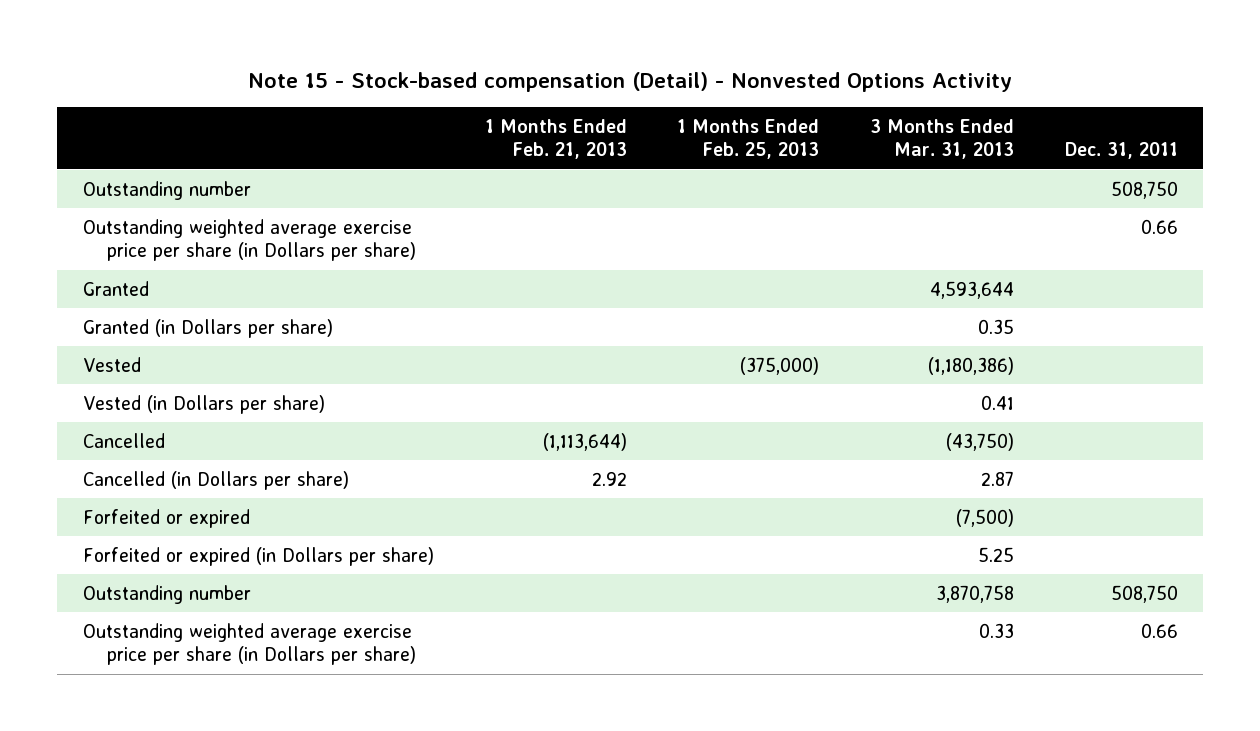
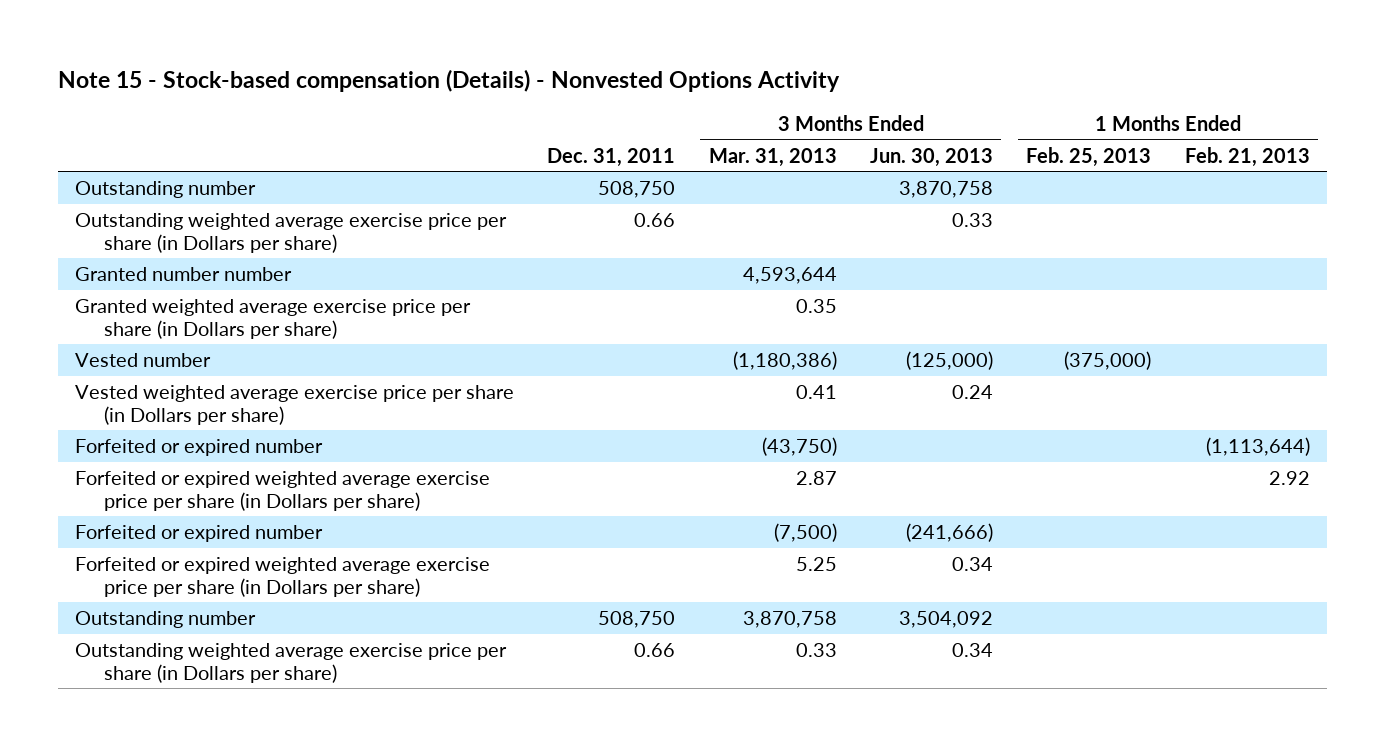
[248,71,1013,92] Note 15 - Stock-based compensation (Detail) - Nonvested Options Activity -> [57,69,840,93] Note 15 - Stock-based compensation (Details) - Nonvested Options Activity
none -> [869,147,993,167] Jun. 30, 2013
[82,280,149,296] Granted -> [74,266,292,281] Granted number number
[82,318,333,338] Granted (in Dollars per share) -> [74,298,471,339] Granted weighted average exercise price per share (in Dollars per share)
[82,356,141,372] Vested -> [74,352,211,367] Vested number
[82,394,325,414] Vested (in Dollars per share) -> [74,384,514,425] Vested weighted average exercise price per share (in Dollars per share)
[82,432,165,448] Cancelled -> [74,438,323,456] Forfeited or expired number
[82,470,349,490] Cancelled (in Dollars per share) -> [74,470,490,511] Forfeited or expired weighted average exercise price per share (in Dollars per share)
[82,508,250,528] Forfeited or expired -> [74,524,323,542] Forfeited or expired number
[82,546,434,566] Forfeited or expired (in Dollars per share) -> [74,556,490,597] Forfeited or expired weighted average exercise price per share (in Dollars per share)

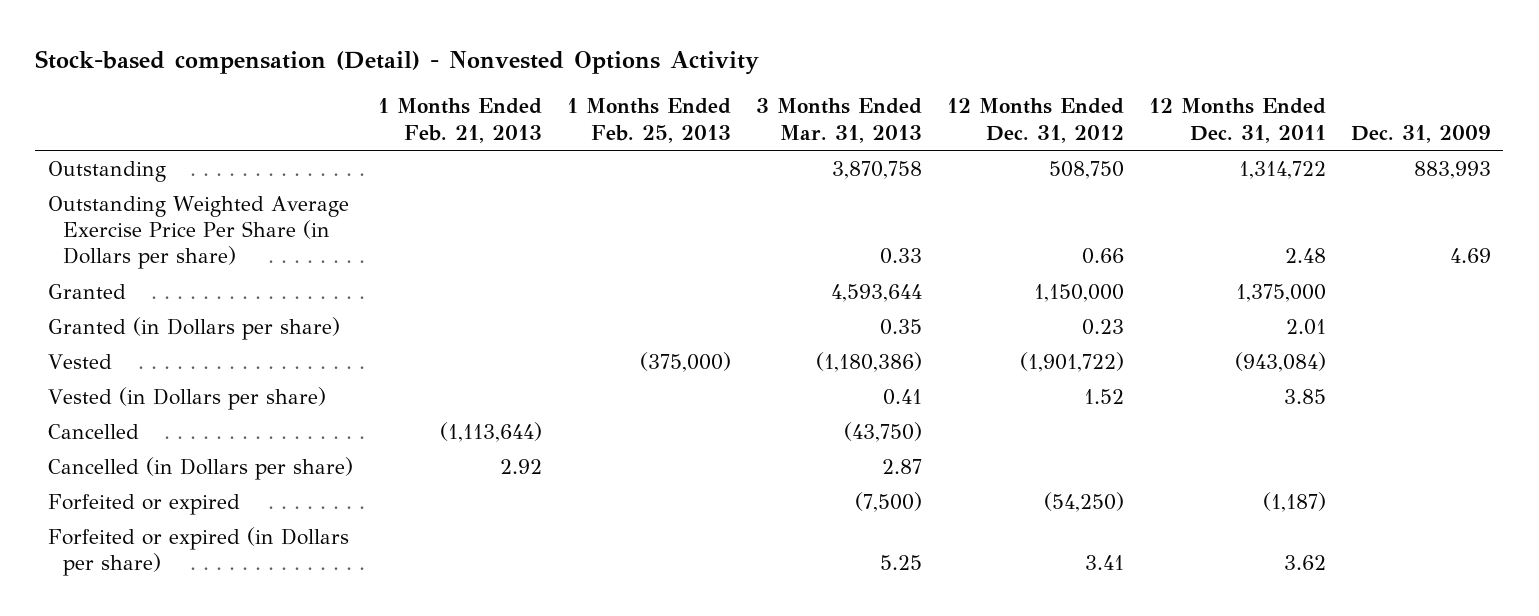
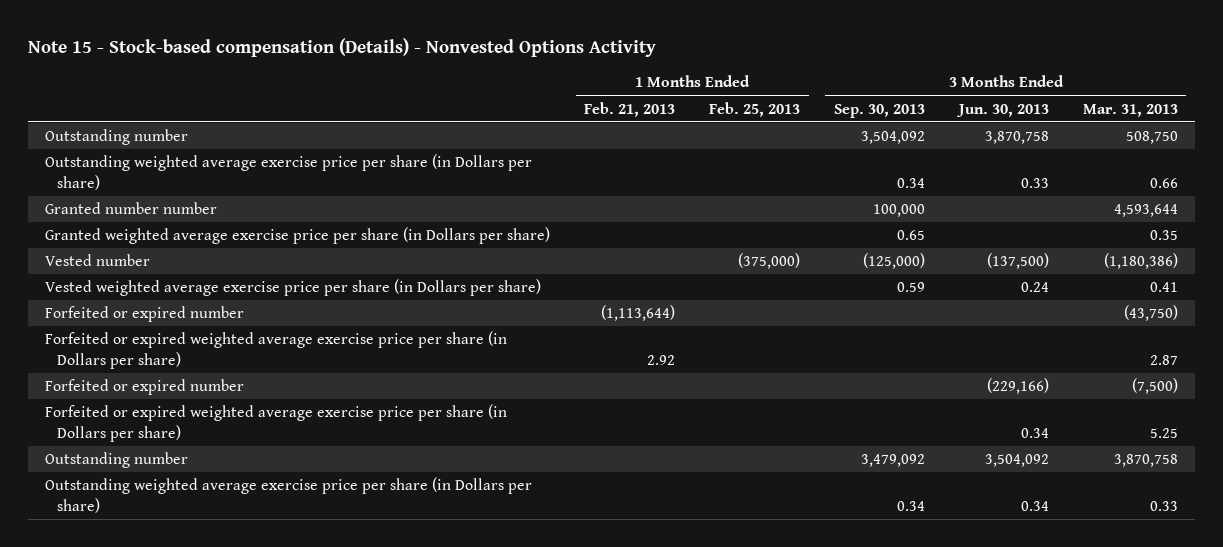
[35,49,760,75] Stock-based compensation (Detail) - Nonvested Options Activity -> [28,38,657,58] Note 15 - Stock-based compensation (Details) - Nonvested Options Activity
[946,98,1124,143] 12 Months Ended Dec. 31, 2012 -> none
[1148,98,1326,143] 12 Months Ended Dec. 31, 2011 -> none
[1350,124,1491,143] Dec. 31, 2009 -> none
none -> [833,103,925,118] Sep. 30, 2013
none -> [955,103,1049,117] Jun. 30, 2013
[47,160,166,182] Outstanding -> [45,129,189,146] Outstanding number
[831,160,922,179] 3,870,758 -> [1125,131,1178,145] 508,750
[47,195,349,270] Outstanding Weighted Average Exercise Price Per Share (in Dollars per share) -> [45,154,533,190] Outstanding weighted average exercise price per share (in Dollars per share)
[879,248,922,265] 0.33 -> [1149,177,1178,188] 0.66
[47,283,126,299] Granted -> [45,202,218,215] Granted number number
[47,316,340,340] Granted (in Dollars per share) -> [45,227,551,245] Granted weighted average exercise price per share (in Dollars per share)
[47,353,112,369] Vested -> [45,254,151,267] Vested number
[47,386,326,410] Vested (in Dollars per share) -> [45,279,542,297] Vested weighted average exercise price per share (in Dollars per share)
[47,423,139,439] Cancelled -> [45,306,245,323] Forfeited or expired number
[47,456,353,480] Cancelled (in Dollars per share) -> [45,331,508,369] Forfeited or expired weighted average exercise price per share (in Dollars per share)
[47,493,240,515] Forfeited or expired -> [45,379,245,396] Forfeited or expired number
[47,526,349,577] Forfeited or expired (in Dollars per share) -> [45,404,508,442] Forfeited or expired weighted average exercise price per share (in Dollars per share)
none -> [45,452,189,469] Outstanding number
none -> [45,477,533,513] Outstanding weighted average exercise price per share (in Dollars per share)

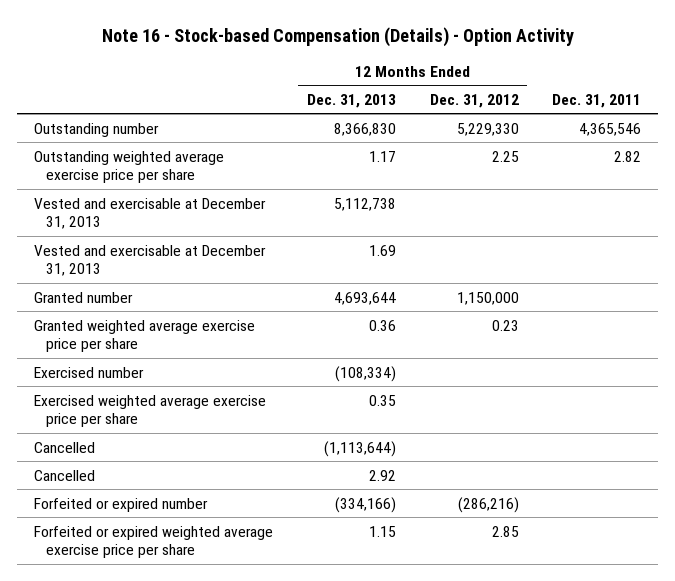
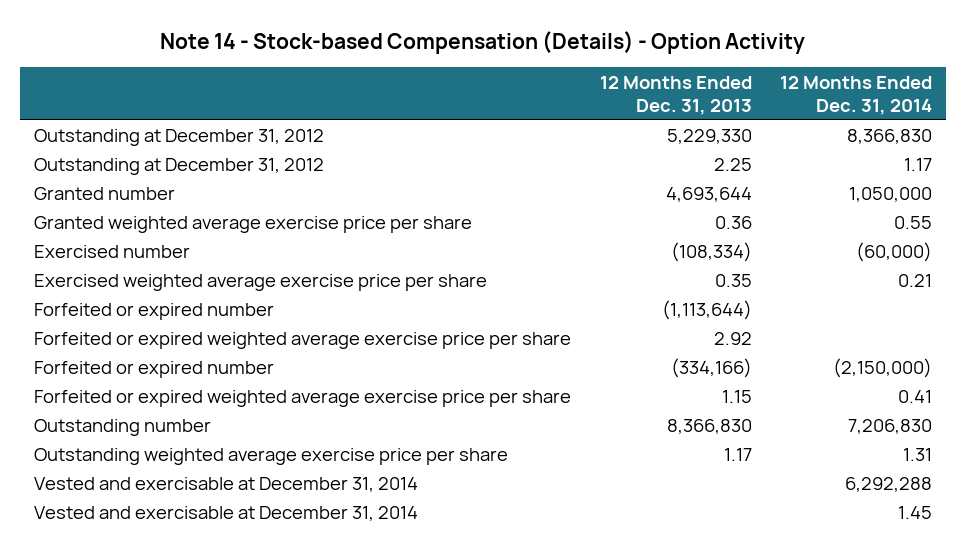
[101,26,574,47] Note 16 - Stock-based Compensation (Details) - Option Activity -> [160,31,806,55] Note 14 - Stock-based Compensation (Details) - Option Activity
[429,93,519,108] Dec. 31, 2012 -> none
[552,93,642,108] Dec. 31, 2011 -> none
none -> [779,75,932,115] 12 Months Ended Dec. 31, 2014
[34,197,267,230] Vested and exercisable at December 31, 2013 -> none
[34,244,267,277] Vested and exercisable at December 31, 2013 -> none
none -> [34,129,325,147] Outstanding at December 31, 2012
none -> [34,158,325,176] Outstanding at December 31, 2012
[34,441,96,453] Cancelled -> [34,303,275,321] Forfeited or expired number
[34,469,96,481] Cancelled -> [34,332,572,350] Forfeited or expired weighted average exercise price per share
[34,122,160,137] Outstanding number -> [34,419,212,437] Outstanding number
[34,150,225,184] Outstanding weighted average exercise price per share -> [34,448,509,466] Outstanding weighted average exercise price per share
none -> [34,477,419,493] Vested and exercisable at December 31, 2014
none -> [34,506,419,522] Vested and exercisable at December 31, 2014

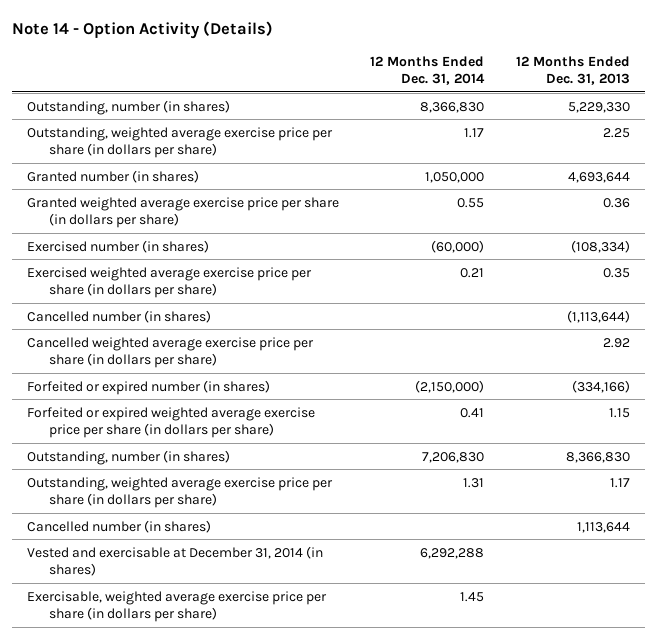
[160,31,806,55] Note 14 - Stock-based Compensation (Details) - Option Activity -> [11,20,273,39] Note 14 - Option Activity (Details)
[34,129,325,147] Outstanding at December 31, 2012 -> [27,99,231,115] Outstanding, number (in shares)
[34,158,325,176] Outstanding at December 31, 2012 -> [27,126,334,159] Outstanding, weighted average exercise price per share (in dollars per share)
[34,187,176,201] Granted number -> [27,169,200,183] Granted number (in shares)
[34,216,473,234] Granted weighted average exercise price per share -> [27,196,340,229] Granted weighted average exercise price per share (in dollars per share)
[34,245,191,259] Exercised number -> [27,239,210,253] Exercised number (in shares)
[34,274,488,292] Exercised weighted average exercise price per share -> [27,266,313,299] Exercised weighted average exercise price per share (in dollars per share)
[34,303,275,321] Forfeited or expired number -> [27,309,212,323] Cancelled number (in shares)
[34,332,572,350] Forfeited or expired weighted average exercise price per share -> [27,336,315,369] Cancelled weighted average exercise price per share (in dollars per share)
[34,361,275,379] Forfeited or expired number -> [27,379,271,395] Forfeited or expired number (in shares)
[34,390,572,408] Forfeited or expired weighted average exercise price per share -> [27,406,316,439] Forfeited or expired weighted average exercise price per share (in dollars per share)
[34,419,212,437] Outstanding number -> [27,449,231,465] Outstanding, number (in shares)
[34,448,509,466] Outstanding weighted average exercise price per share -> [27,476,334,509] Outstanding, weighted average exercise price per share (in dollars per share)
none -> [27,519,212,533] Cancelled number (in shares)
[34,477,419,493] Vested and exercisable at December 31, 2014 -> [27,545,324,577] Vested and exercisable at December 31, 2014 (in shares)
[34,506,419,522] Vested and exercisable at December 31, 2014 -> [27,590,328,623] Exercisable, weighted average exercise price per share (in dollars per share)

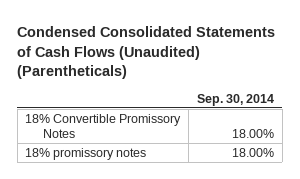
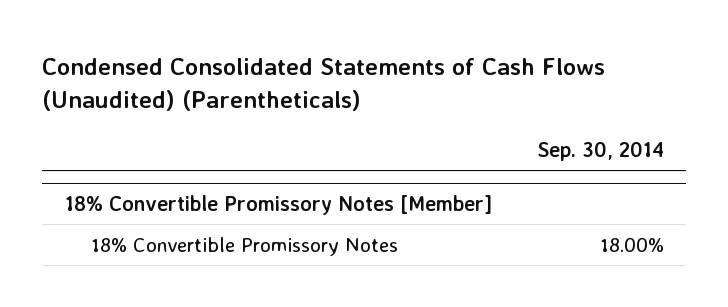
none -> [64,195,492,216] 18% Convertible Promissory Notes [Member]
[25,147,147,160] 18% promissory notes -> none

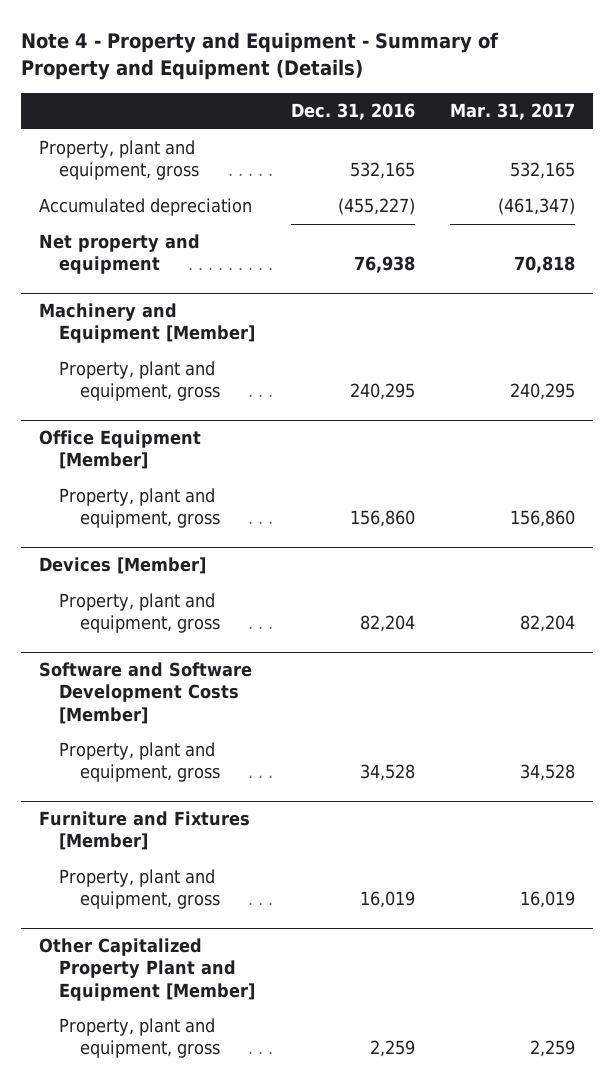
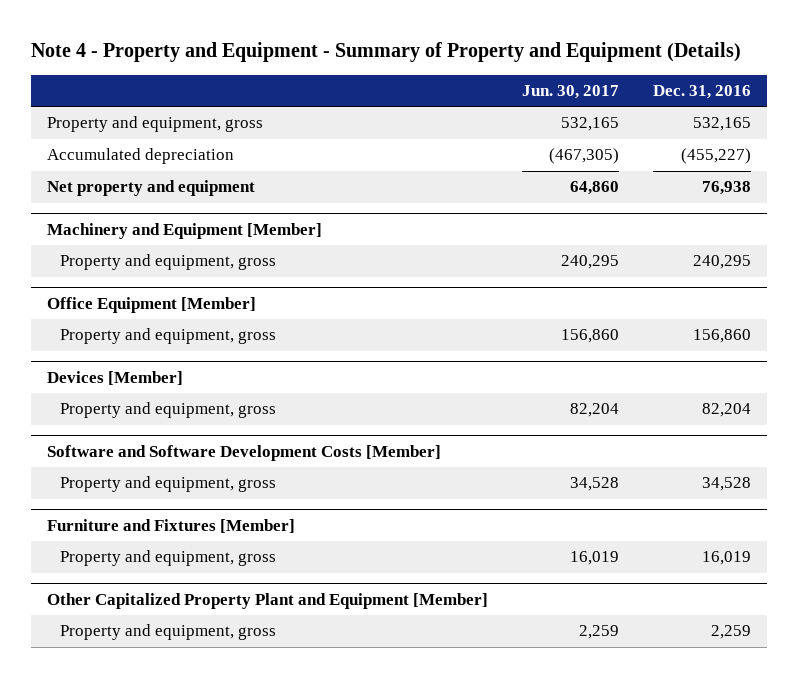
[449,103,575,121] Mar. 31, 2017 -> none
none -> [521,84,619,99] Jun. 30, 2017
[38,140,200,181] Property, plant and equipment, gross -> [47,116,264,133] Property and equipment, gross
[59,361,220,402] Property, plant and equipment, gross -> [60,254,277,271] Property and equipment, gross
[59,488,220,529] Property, plant and equipment, gross -> [60,328,277,345] Property and equipment, gross
[59,593,220,634] Property, plant and equipment, gross -> [60,402,277,419] Property and equipment, gross
[59,742,220,783] Property, plant and equipment, gross -> [60,476,277,493] Property and equipment, gross
[59,869,220,910] Property, plant and equipment, gross -> [60,550,277,567] Property and equipment, gross
[59,1018,220,1059] Property, plant and equipment, gross -> [60,624,277,641] Property and equipment, gross

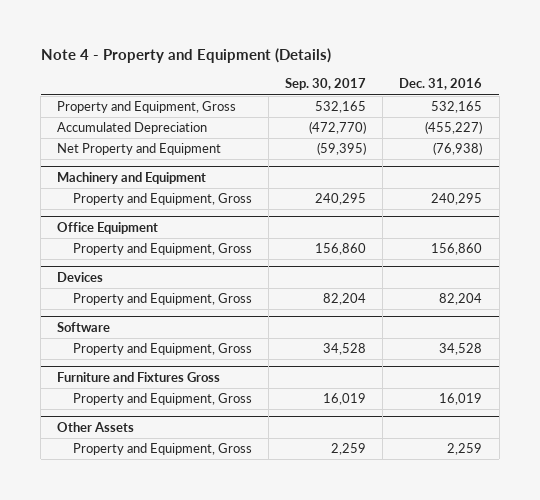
[30,42,741,63] Note 4 - Property and Equipment - Summary of Property and Equipment (Details) -> [40,48,331,64] Note 4 - Property and Equipment (Details)
[521,84,619,99] Jun. 30, 2017 -> none
none -> [285,78,367,91] Sep. 30, 2017
[47,116,264,133] Property and equipment, gross -> [57,101,237,114] Property and Equipment, Gross
[47,148,235,165] Accumulated depreciation -> [57,122,208,135] Accumulated Depreciation
[47,180,256,197] Net property and equipment -> [57,143,222,156] Net Property and Equipment
[701,181,751,196] 76,938 -> [433,142,483,156] (76,938)
[47,222,323,239] Machinery and Equipment [Member] -> [57,171,207,184] Machinery and Equipment
[60,254,277,271] Property and equipment, gross -> [73,193,253,206] Property and Equipment, Gross
[47,296,257,313] Office Equipment [Member] -> [57,221,159,234] Office Equipment
[60,328,277,345] Property and equipment, gross -> [73,243,253,256] Property and Equipment, Gross
[47,370,184,385] Devices [Member] -> [57,271,104,282] Devices
[60,402,277,419] Property and equipment, gross -> [73,293,253,306] Property and Equipment, Gross
[47,444,442,461] Software and Software Development Costs [Member] -> [57,321,111,332] Software
[60,476,277,493] Property and equipment, gross -> [73,343,253,356] Property and Equipment, Gross
[47,518,296,533] Furniture and Fixtures [Member] -> [57,371,221,382] Furniture and Fixtures Gross
[60,550,277,567] Property and equipment, gross -> [73,393,253,406] Property and Equipment, Gross
[47,592,489,609] Other Capitalized Property Plant and Equipment [Member] -> [57,421,135,432] Other Assets
[60,624,277,641] Property and equipment, gross -> [73,443,253,456] Property and Equipment, Gross

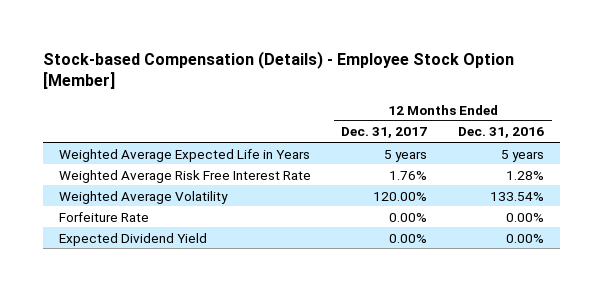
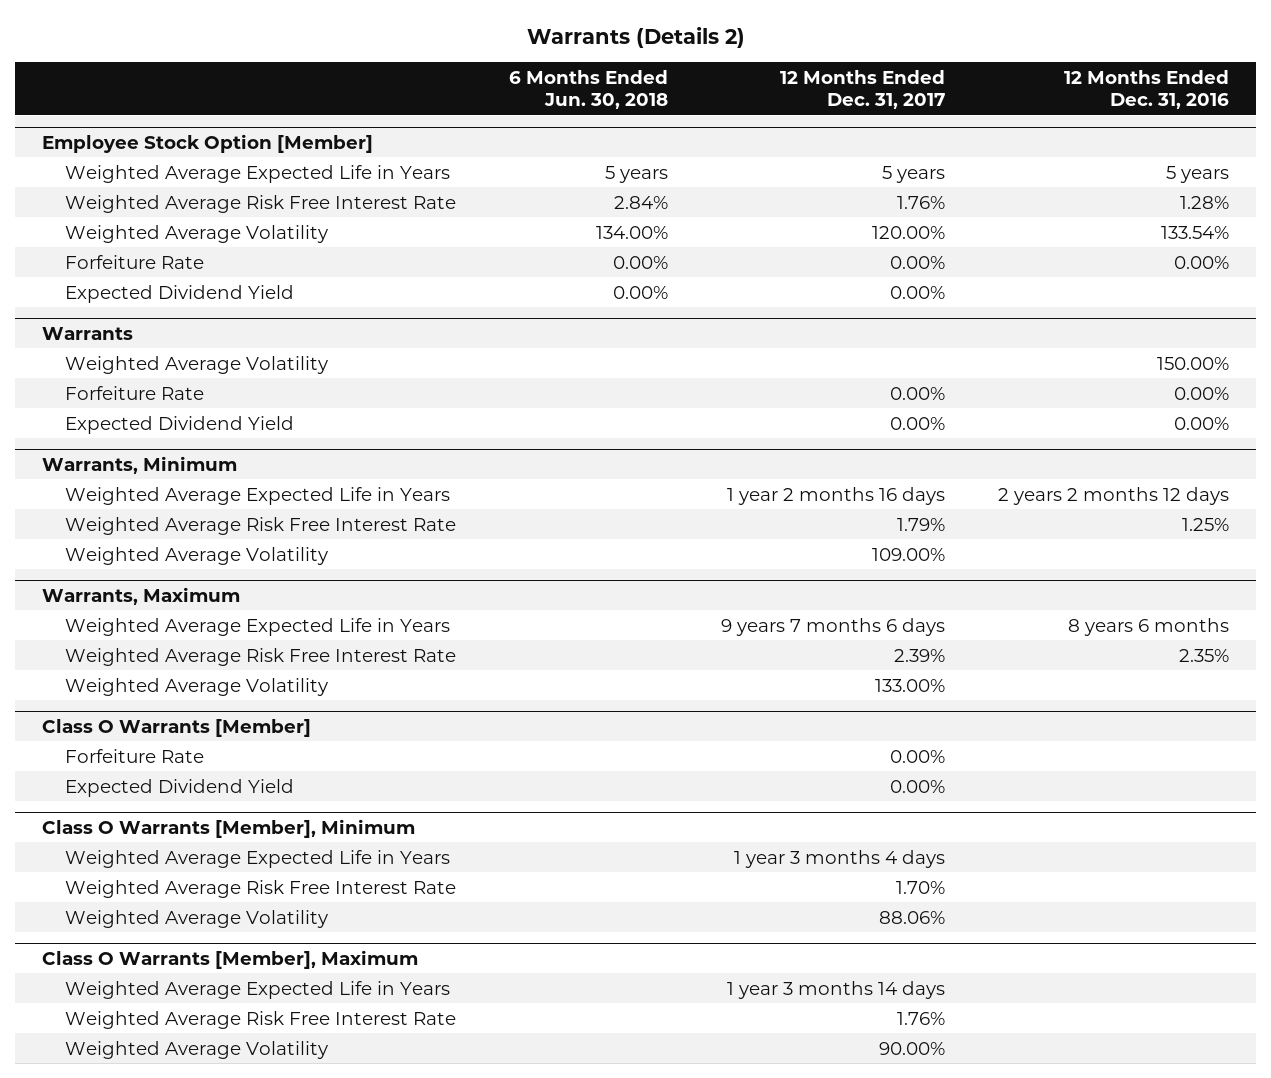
[43,50,515,89] Stock-based Compensation (Details) - Employee Stock Option [Member] -> [526,26,745,48] Warrants (Details 2)
none -> [509,69,669,110] 6 Months Ended Jun. 30, 2018
none -> [41,133,373,153] Employee Stock Option [Member]
none -> [65,284,295,303] Expected Dividend Yield
none -> [41,326,133,340] Warrants
none -> [65,355,329,374] Weighted Average Volatility
none -> [65,385,205,400] Forfeiture Rate
none -> [41,455,237,474] Warrants, Minimum
none -> [65,486,451,505] Weighted Average Expected Life in Years
none -> [65,516,457,535] Weighted Average Risk Free Interest Rate
none -> [65,546,329,565] Weighted Average Volatility
none -> [41,586,240,605] Warrants, Maximum
none -> [65,617,451,636] Weighted Average Expected Life in Years
none -> [65,647,457,666] Weighted Average Risk Free Interest Rate
none -> [65,677,329,696] Weighted Average Volatility
none -> [41,718,311,737] Class O Warrants [Member]
none -> [65,748,205,763] Forfeiture Rate
none -> [65,778,295,797] Expected Dividend Yield
none -> [41,818,415,838] Class O Warrants [Member], Minimum
none -> [65,849,451,868] Weighted Average Expected Life in Years
none -> [65,879,457,898] Weighted Average Risk Free Interest Rate
none -> [65,909,329,928] Weighted Average Volatility
none -> [41,949,418,969] Class O Warrants [Member], Maximum
none -> [65,980,451,999] Weighted Average Expected Life in Years
none -> [65,1010,457,1029] Weighted Average Risk Free Interest Rate
none -> [65,1040,329,1059] Weighted Average Volatility

